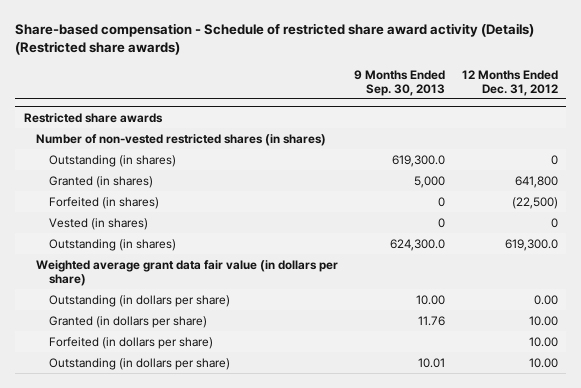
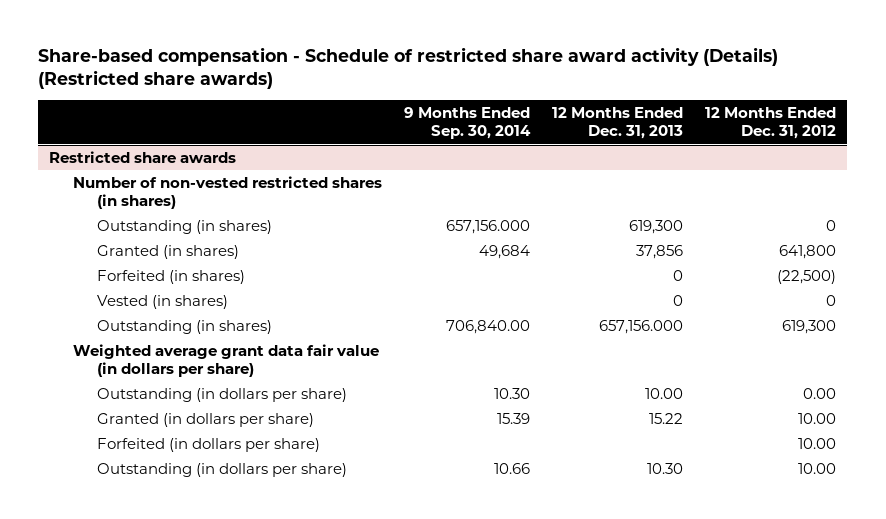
[354,69,446,96] 9 Months Ended Sep. 30, 2013 -> none
none -> [404,107,532,140] 9 Months Ended Sep. 30, 2014
none -> [552,107,684,140] 12 Months Ended Dec. 31, 2013
[504,238,558,251] 619,300.0 -> [782,319,837,334] 619,300

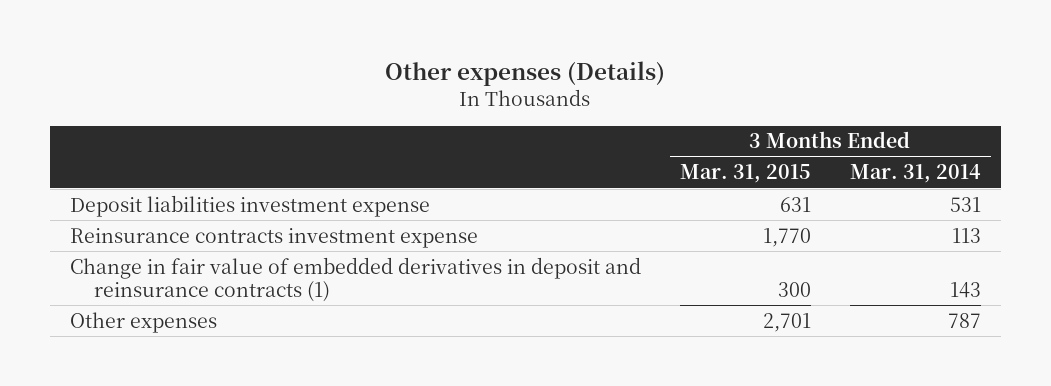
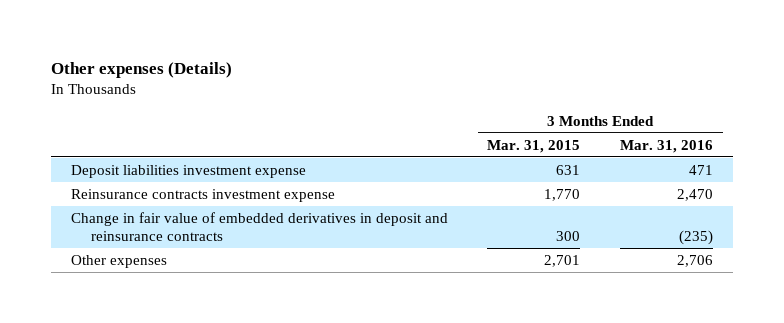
[850,164,982,184] Mar. 31, 2014 -> none
none -> [620,139,714,153] Mar. 31, 2016
[69,256,641,302] Change in fair value of embedded derivatives in deposit and reinsurance contracts (1) -> [70,211,448,241] Change in fair value of embedded derivatives in deposit and reinsurance contracts

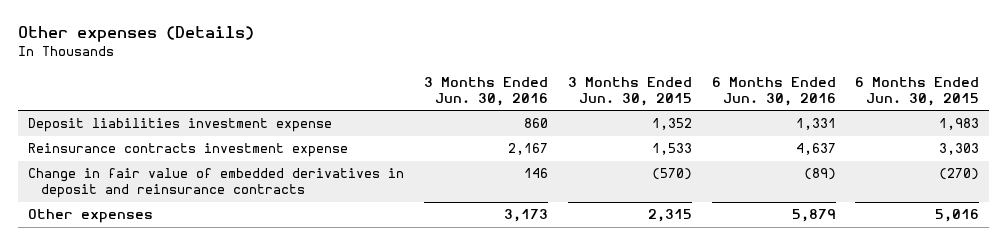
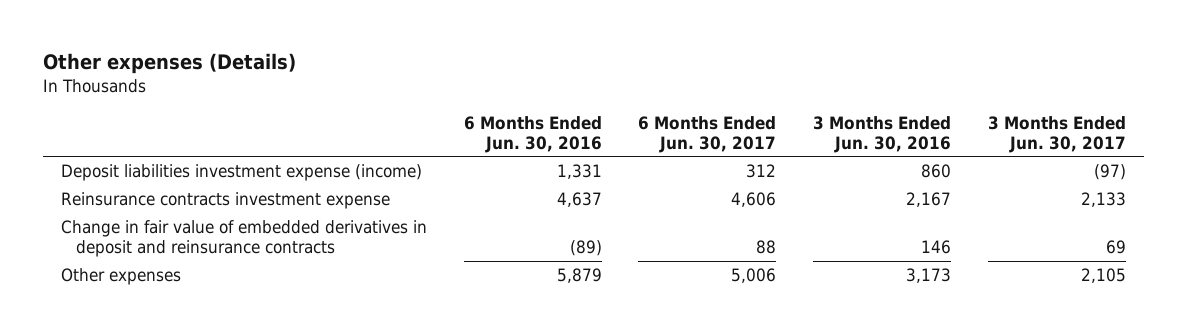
[567,76,692,106] 3 Months Ended Jun. 30, 2015 -> none
[855,76,980,106] 6 Months Ended Jun. 30, 2015 -> none
none -> [638,115,777,153] 6 Months Ended Jun. 30, 2017
none -> [987,115,1126,153] 3 Months Ended Jun. 30, 2017
[27,118,332,133] Deposit liabilities investment expense -> [60,164,422,182] Deposit liabilities investment expense (income)

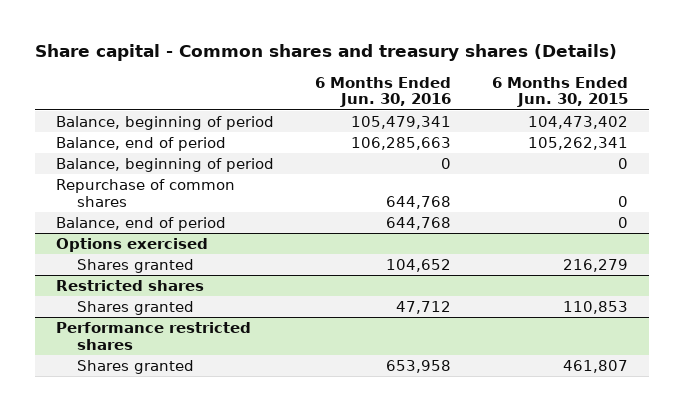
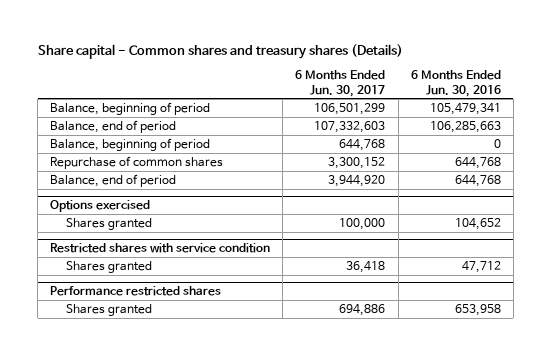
[492,76,629,108] 6 Months Ended Jun. 30, 2015 -> none
none -> [295,70,386,97] 6 Months Ended Jun. 30, 2017
[55,279,204,291] Restricted shares -> [50,243,271,254] Restricted shares with service condition

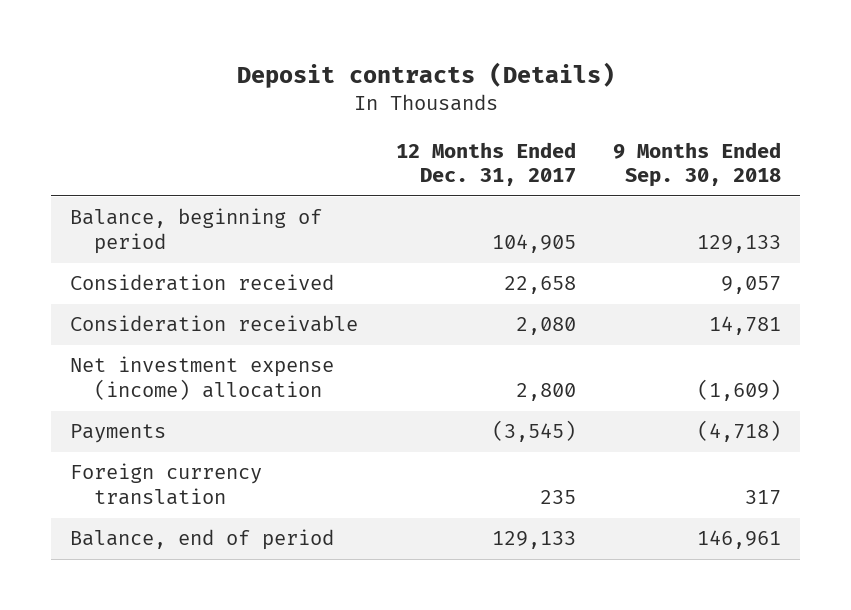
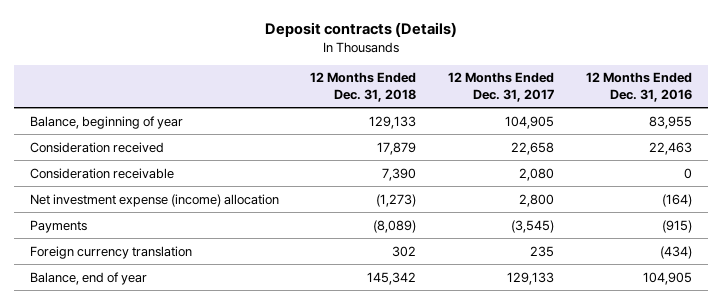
[613,141,782,188] 9 Months Ended Sep. 30, 2018 -> none
none -> [310,72,417,103] 12 Months Ended Dec. 31, 2018
none -> [585,72,692,103] 12 Months Ended Dec. 31, 2016
[70,208,323,255] Balance, beginning of period -> [29,115,183,129] Balance, beginning of year
[70,529,335,551] Balance, end of period -> [29,271,147,285] Balance, end of year

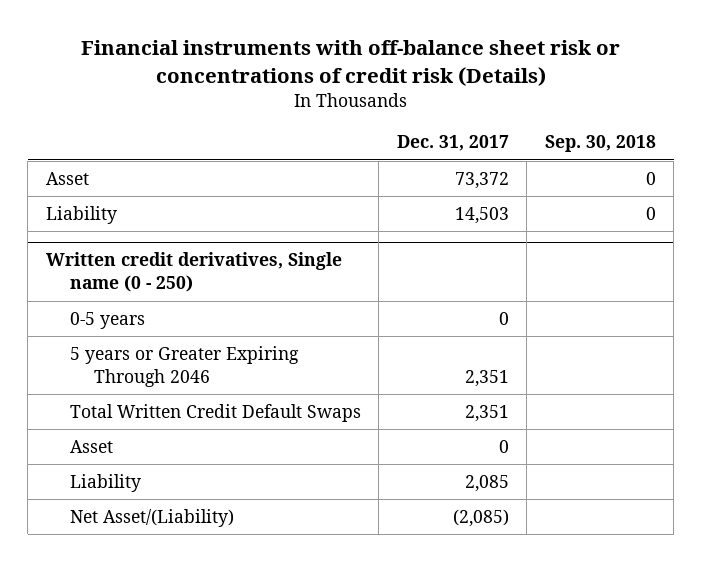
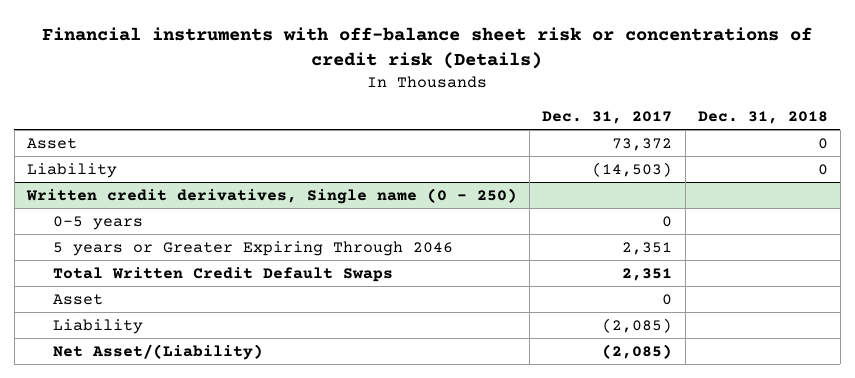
[544,135,656,153] Sep. 30, 2018 -> none
none -> [697,111,828,125] Dec. 31, 2018
[454,206,509,224] 14,503 -> [592,161,673,177] (14,503)
[464,474,509,492] 2,085 -> [602,317,673,333] (2,085)

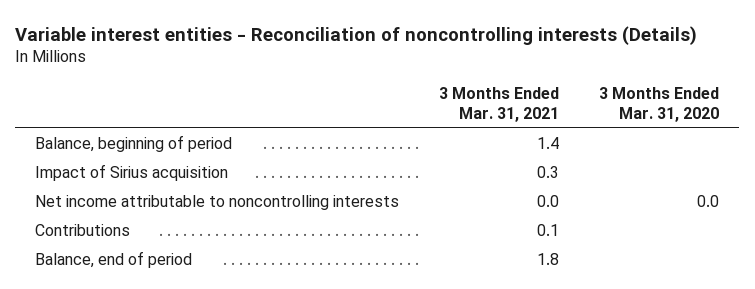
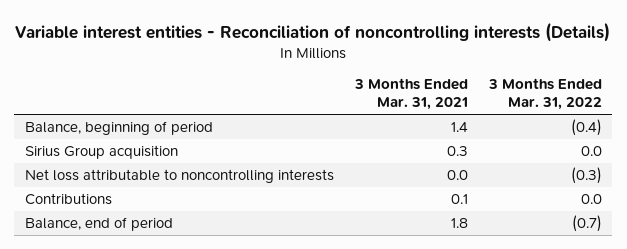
[599,86,720,123] 3 Months Ended Mar. 31, 2020 -> none
none -> [487,78,602,111] 3 Months Ended Mar. 31, 2022
[35,164,229,182] Impact of Sirius acquisition -> [24,144,178,159] Sirius Group acquisition
[35,195,400,211] Net income attributable to noncontrolling interests -> [24,168,334,183] Net loss attributable to noncontrolling interests

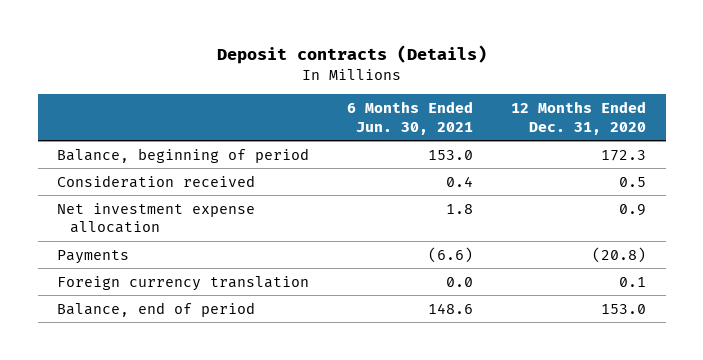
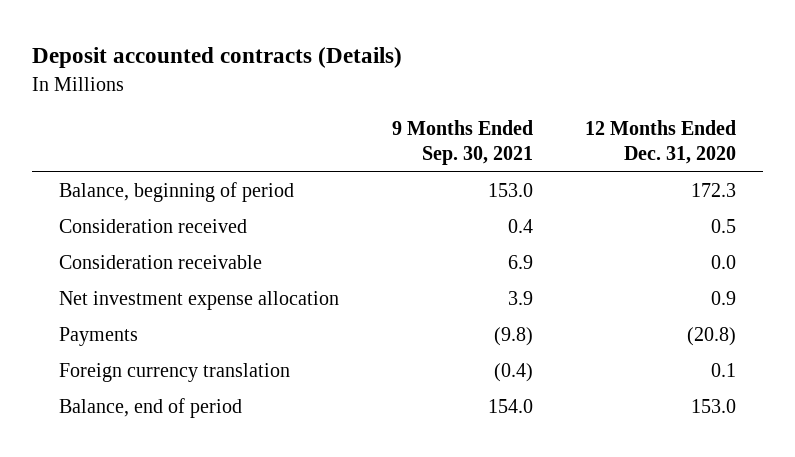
[216,45,487,65] Deposit contracts (Details) -> [32,47,403,69] Deposit accounted contracts (Details)
[347,101,474,135] 6 Months Ended Jun. 30, 2021 -> none
none -> [391,120,533,166] 9 Months Ended Sep. 30, 2021
none -> [58,255,262,270] Consideration receivable

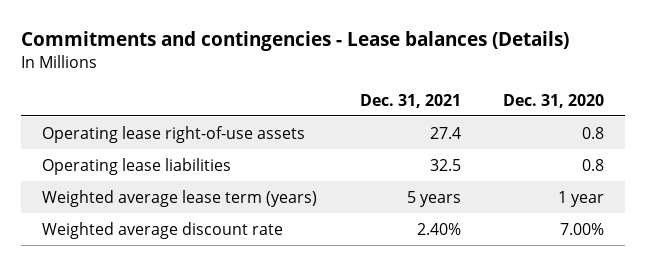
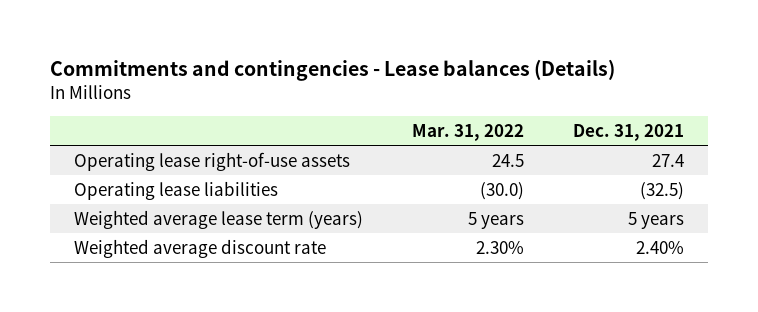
[502,93,604,108] Dec. 31, 2020 -> none
none -> [411,123,524,141] Mar. 31, 2022
[429,158,461,171] 32.5 -> [639,181,684,200] (32.5)

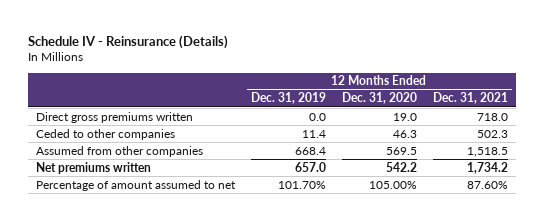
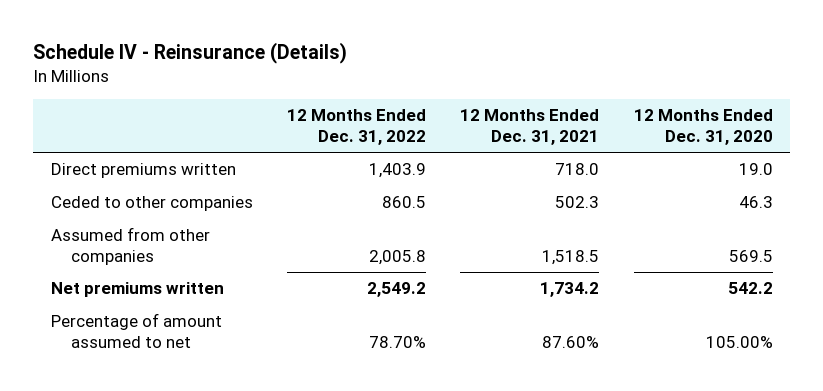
[250,92,326,105] Dec. 31, 2019 -> none
none -> [286,109,426,145] 12 Months Ended Dec. 31, 2022
[35,111,193,123] Direct gross premiums written -> [50,163,236,179] Direct premiums written

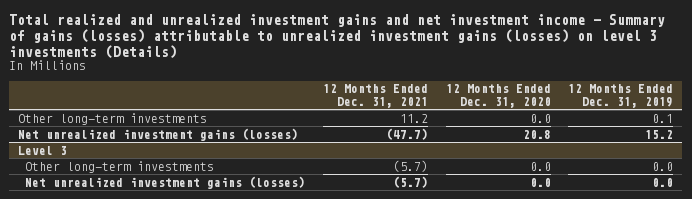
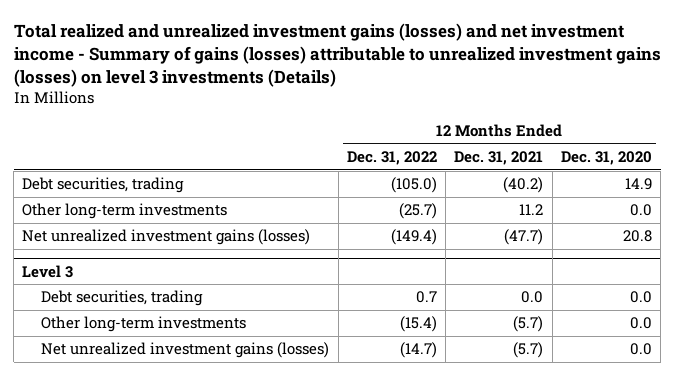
[9,14,666,59] Total realized and unrealized investment gains and net investment income - Summary of gains (losses) attributable to unrealized investment gains (losses) on level 3 investments (Details) -> [13,22,661,87] Total realized and unrealized investment gains (losses) and net investment income - Summary of gains (losses) attributable to unrealized investment gains (losses) on level 3 investments (Details)
[568,84,674,108] 12 Months Ended Dec. 31, 2019 -> none
none -> [346,151,437,166] Dec. 31, 2022
none -> [22,177,185,194] Debt securities, trading
none -> [41,290,204,307] Debt securities, trading

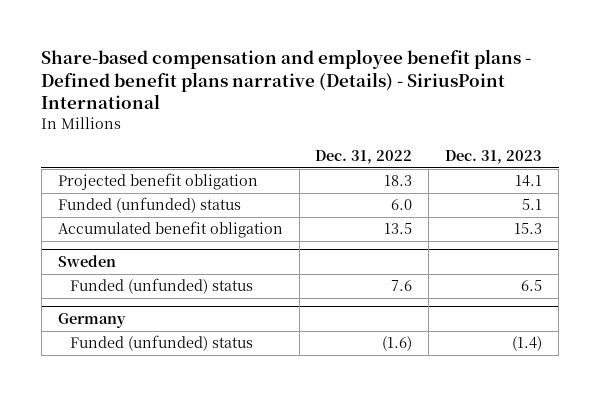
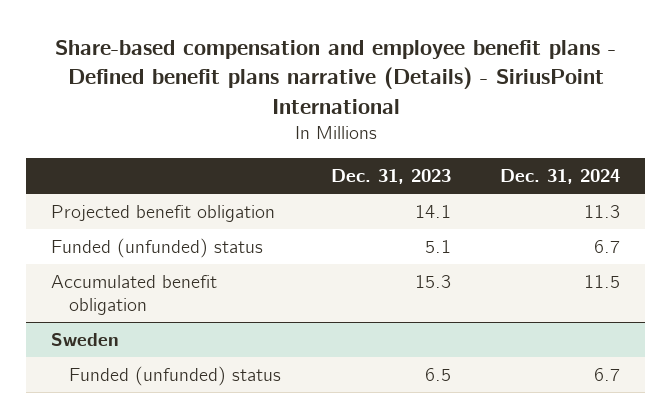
[315,150,413,165] Dec. 31, 2022 -> none
none -> [500,169,621,185] Dec. 31, 2024
[57,312,126,328] Germany -> none
[69,335,253,352] Funded (unfunded) status -> none

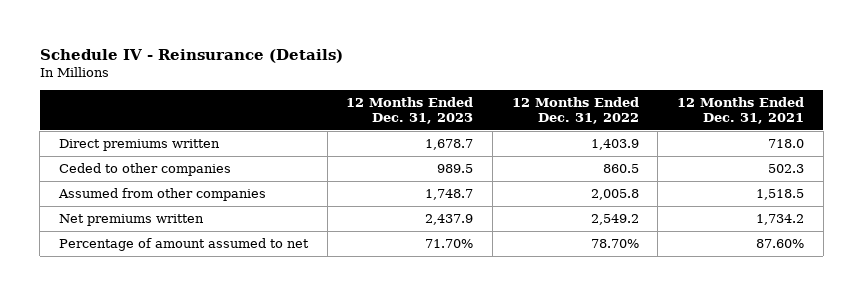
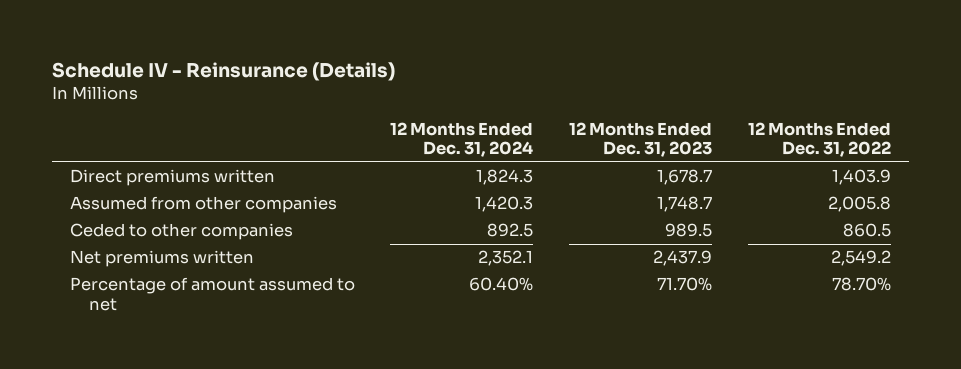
[677,97,805,124] 12 Months Ended Dec. 31, 2021 -> none
none -> [390,121,534,158] 12 Months Ended Dec. 31, 2024
[59,163,232,177] Ceded to other companies -> [69,223,293,241] Ceded to other companies

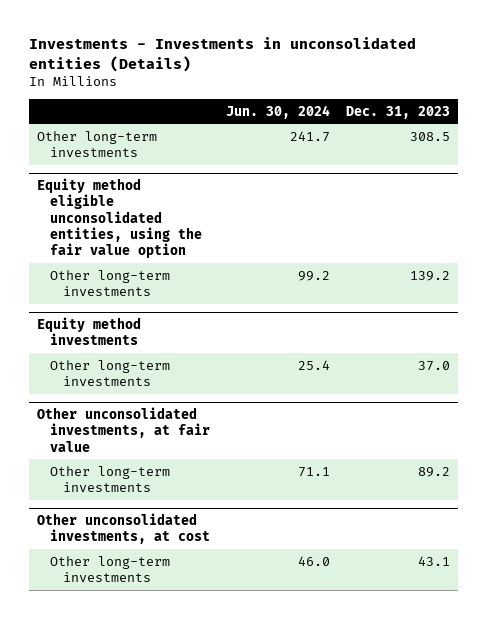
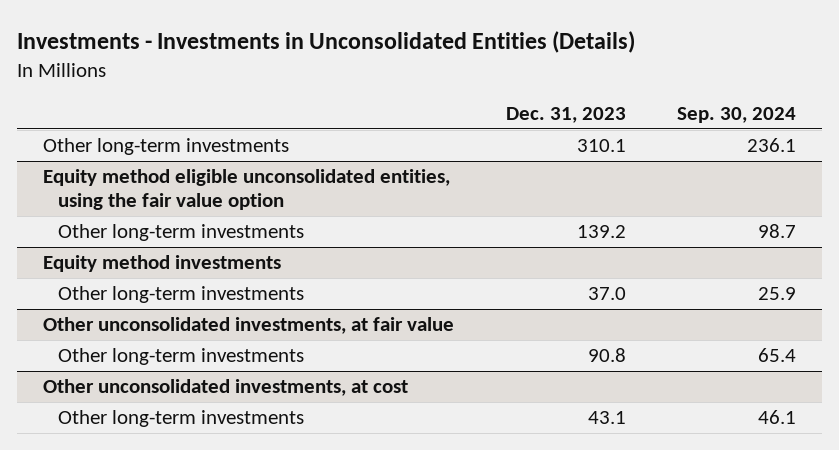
[29,37,417,73] Investments - Investments in unconsolidated entities (Details) -> [17,31,636,54] Investments - Investments in Unconsolidated Entities (Details)
[225,104,330,119] Jun. 30, 2024 -> none
none -> [677,106,797,123] Sep. 30, 2024
[409,131,450,141] 308.5 -> [576,139,626,153] 310.1
[417,466,450,477] 89.2 -> [587,348,626,363] 90.8

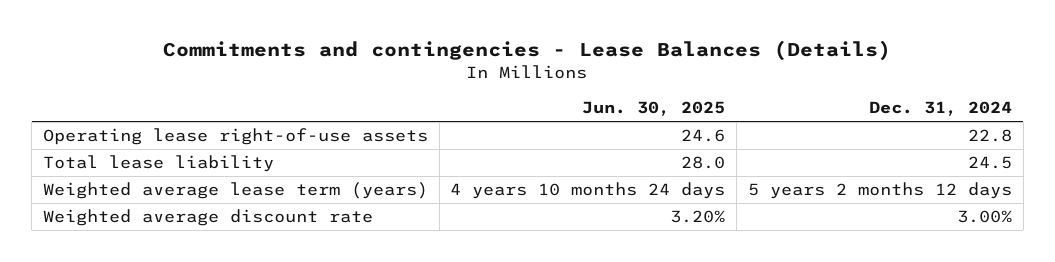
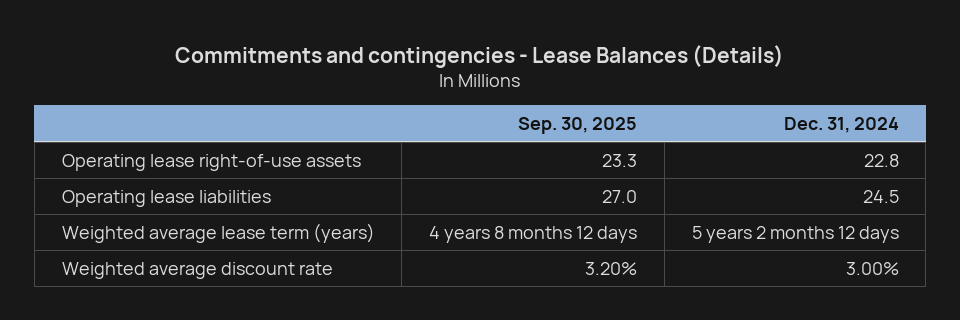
[582,101,726,117] Jun. 30, 2025 -> none
none -> [518,116,638,134] Sep. 30, 2025
[42,155,274,173] Total lease liability -> [61,189,271,207] Operating lease liabilities

